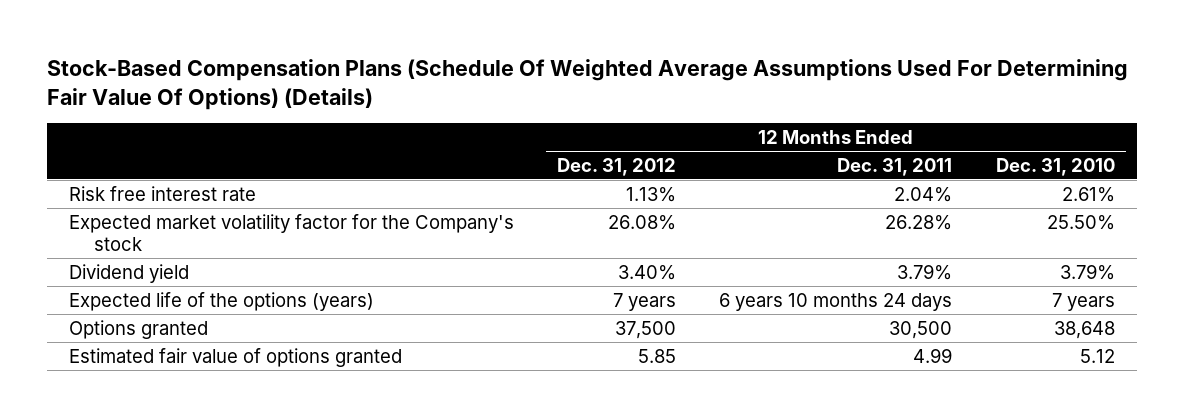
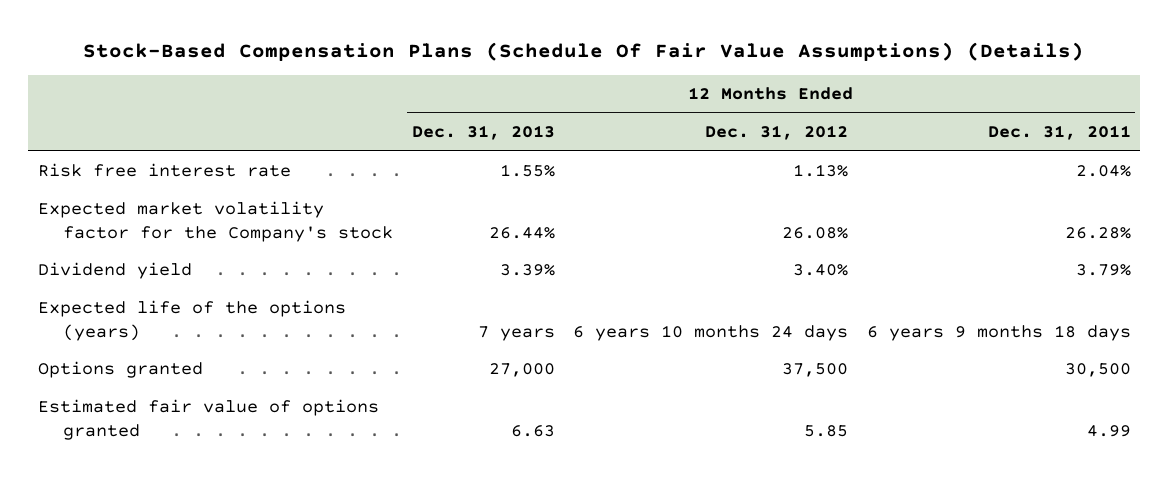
[46,58,1128,110] Stock-Based Compensation Plans (Schedule Of Weighted Average Assumptions Used For Determining Fair Value Of Options) (Details) -> [83,41,1085,61] Stock-Based Compensation Plans (Schedule Of Fair Value Assumptions) (Details)
[995,157,1115,176] Dec. 31, 2010 -> none
none -> [411,125,555,141] Dec. 31, 2013
[613,292,677,311] 7 years -> [573,325,849,342] 6 years 10 months 24 days
[719,292,953,311] 6 years 10 months 24 days -> [866,325,1131,342] 6 years 9 months 18 days

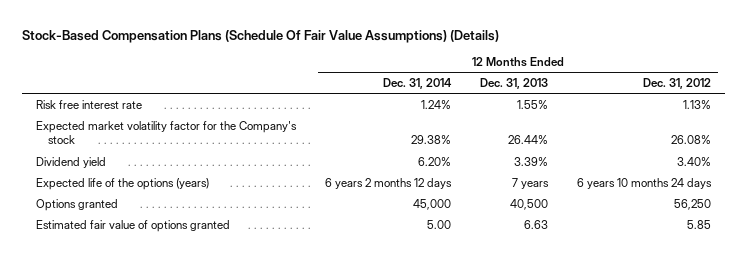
[987,125,1131,141] Dec. 31, 2011 -> none
none -> [383,77,453,89] Dec. 31, 2014
[488,363,555,378] 27,000 -> [510,198,549,210] 40,500
[782,363,849,378] 37,500 -> [674,198,712,210] 56,250

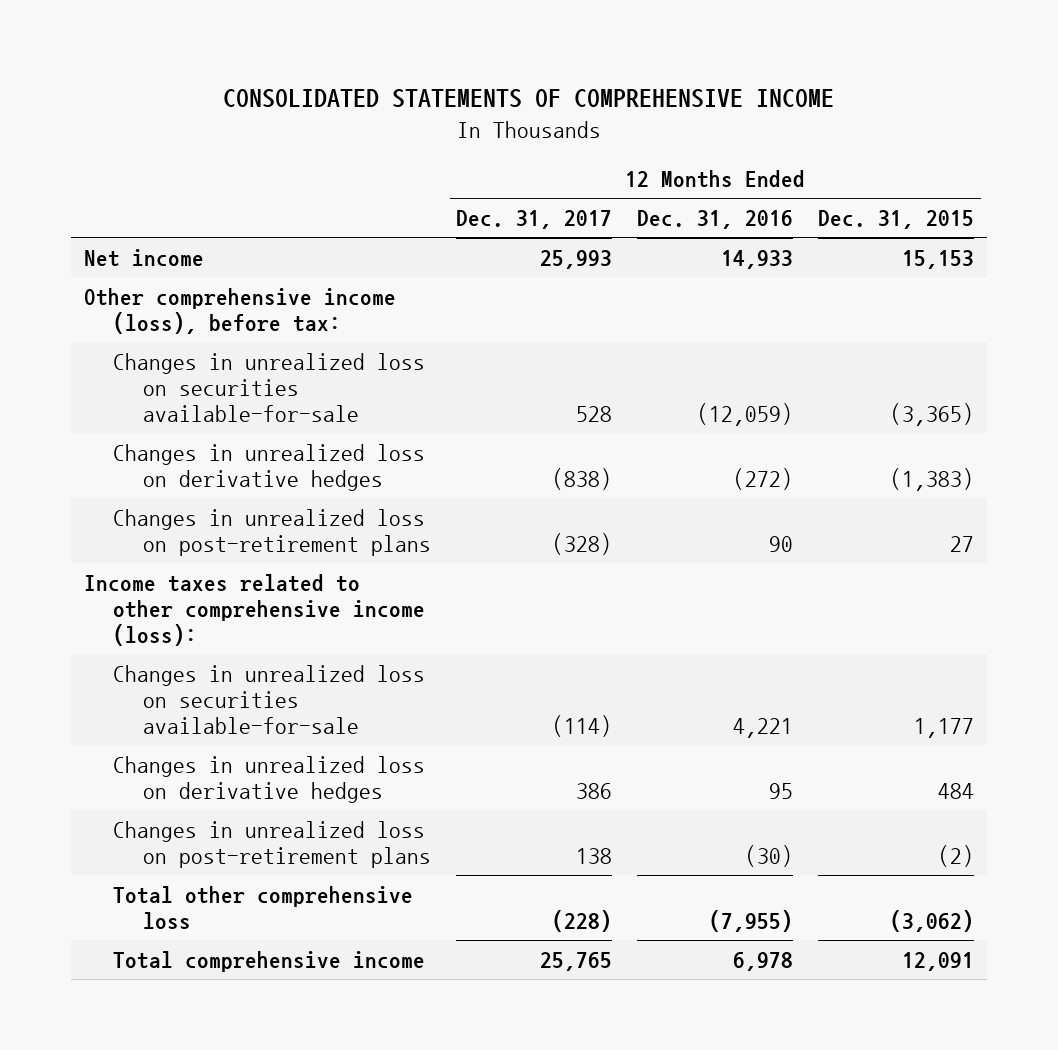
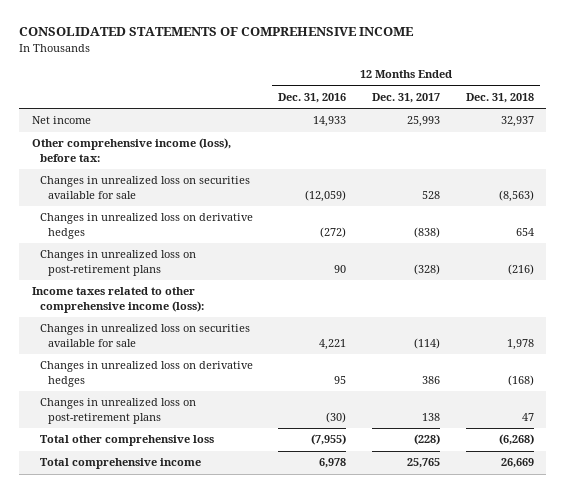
[818,209,975,229] Dec. 31, 2015 -> none
none -> [465,92,534,103] Dec. 31, 2018
[113,352,426,422] Changes in unrealized loss on securities available-for-sale -> [39,176,250,199] Changes in unrealized loss on securities available for sale
[113,664,426,734] Changes in unrealized loss on securities available-for-sale -> [39,324,250,347] Changes in unrealized loss on securities available for sale

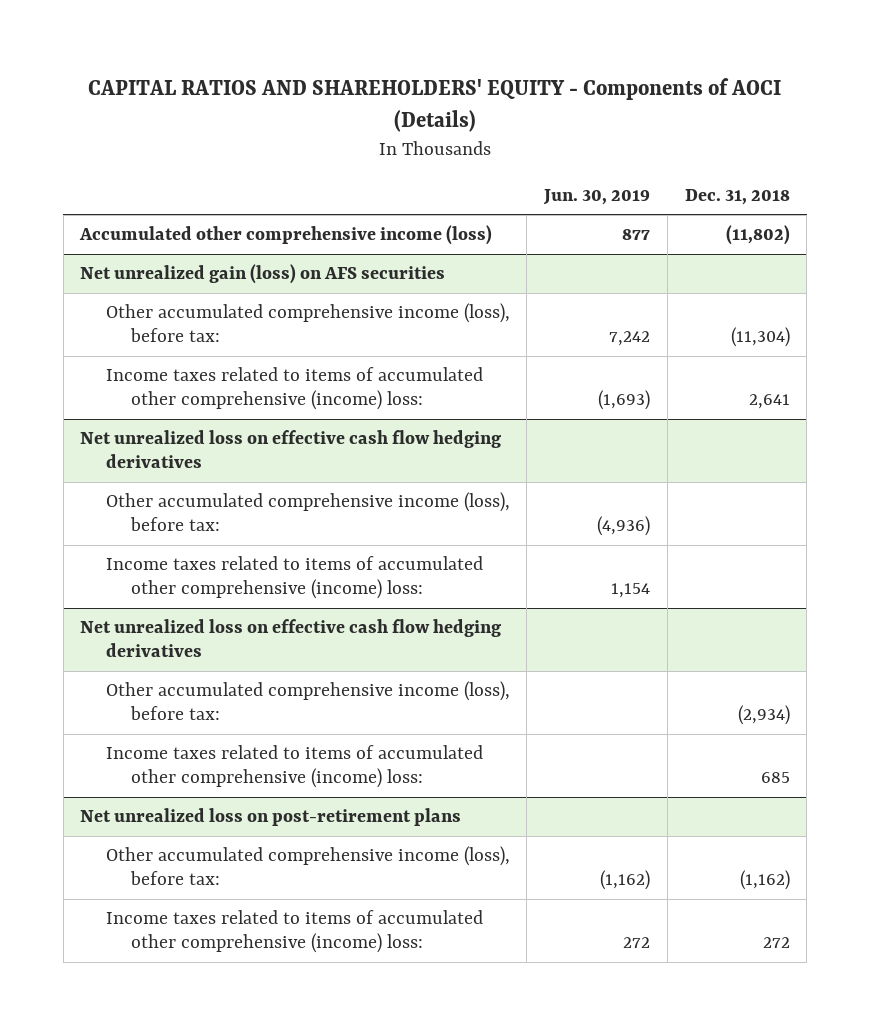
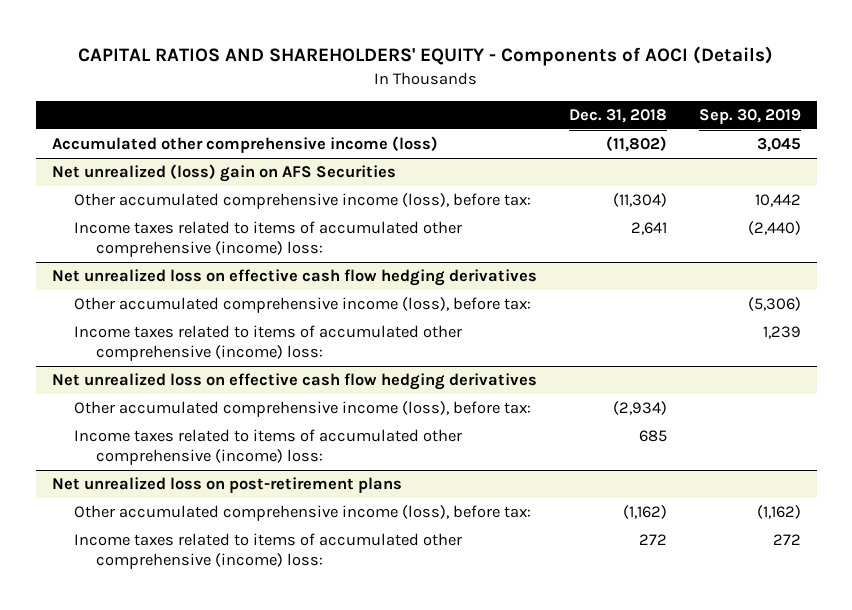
[543,188,651,205] Jun. 30, 2019 -> none
none -> [698,108,801,124] Sep. 30, 2019
[80,264,446,285] Net unrealized gain (loss) on AFS securities -> [51,164,396,183] Net unrealized (loss) gain on AFS Securities

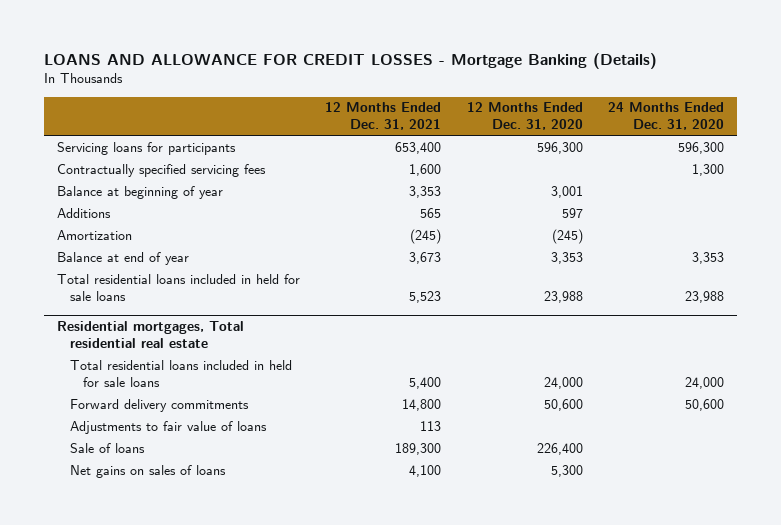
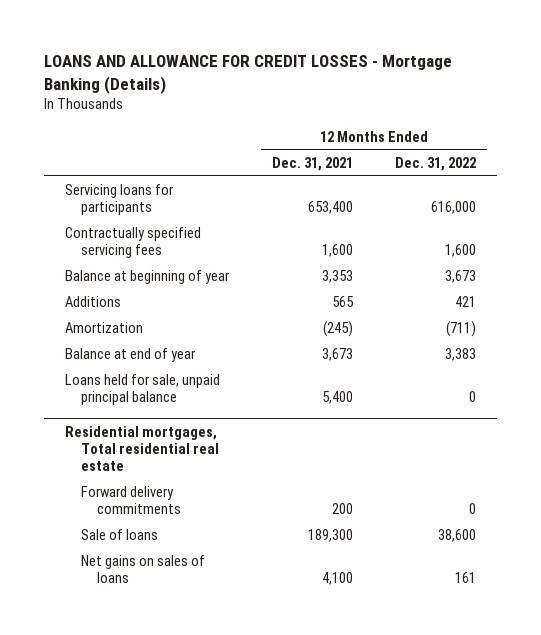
[466,102,583,131] 12 Months Ended Dec. 31, 2020 -> none
[608,102,725,131] 24 Months Ended Dec. 31, 2020 -> none
none -> [394,156,476,171] Dec. 31, 2022
[56,273,300,301] Total residential loans included in held for sale loans -> none
none -> [65,374,221,406] Loans held for sale, unpaid principal balance
[69,359,292,387] Total residential loans included in held for sale loans -> none
[69,420,267,434] Adjustments to fair value of loans -> none
[402,398,442,411] 14,800 -> [331,503,353,515] 200

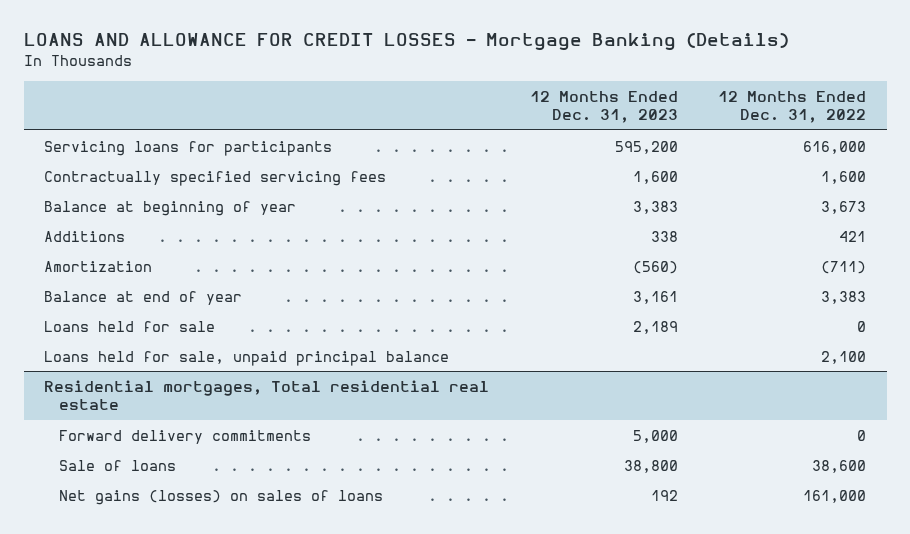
[271,156,353,171] Dec. 31, 2021 -> none
none -> [529,90,678,124] 12 Months Ended Dec. 31, 2023
none -> [43,320,215,332] Loans held for sale
[468,391,476,403] 0 -> [821,350,867,364] 2,100
[81,555,206,584] Net gains on sales of loans -> [59,489,384,505] Net gains (losses) on sales of loans
[454,572,476,584] 161 -> [803,489,867,503] 161,000

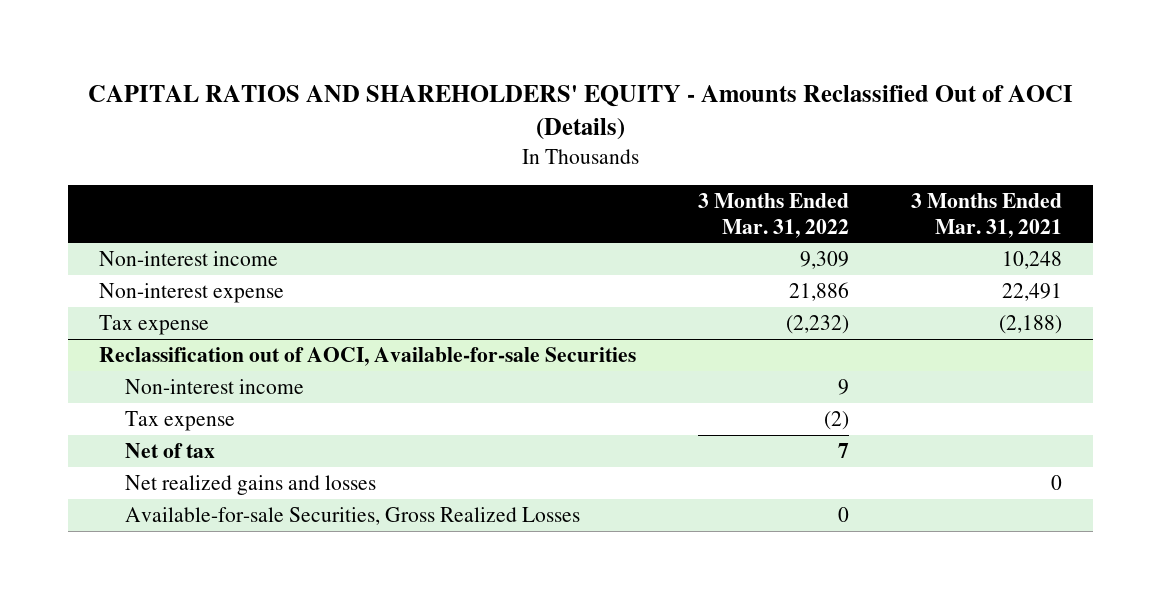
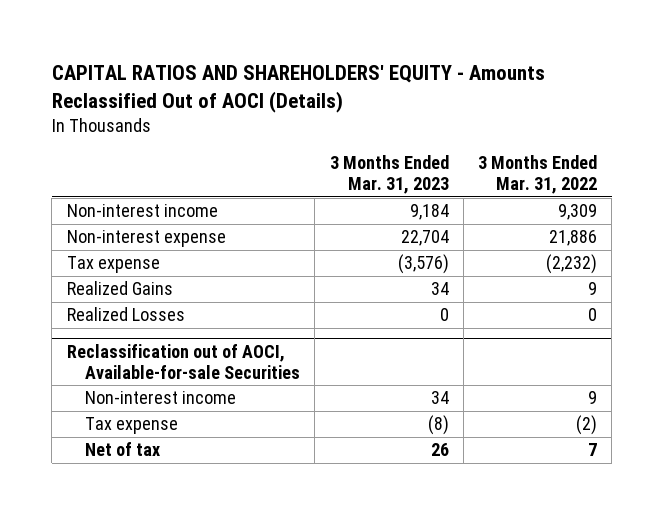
[910,192,1062,238] 3 Months Ended Mar. 31, 2021 -> none
none -> [329,155,449,195] 3 Months Ended Mar. 31, 2023
none -> [66,281,173,296] Realized Gains
none -> [66,307,185,322] Realized Losses
[124,474,376,495] Net realized gains and losses -> none
[124,506,580,525] Available-for-sale Securities, Gross Realized Losses -> none

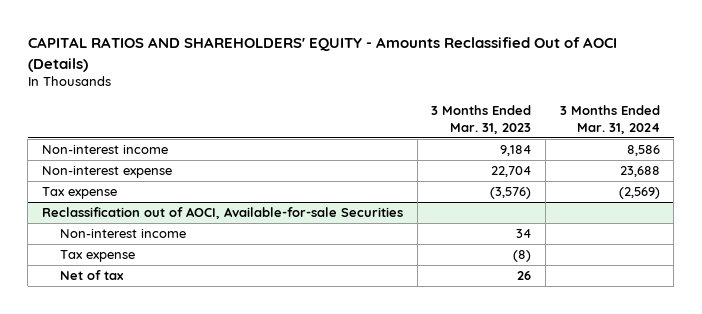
[478,155,598,195] 3 Months Ended Mar. 31, 2022 -> none
none -> [559,104,660,134] 3 Months Ended Mar. 31, 2024
[66,281,173,296] Realized Gains -> none
[66,307,185,322] Realized Losses -> none

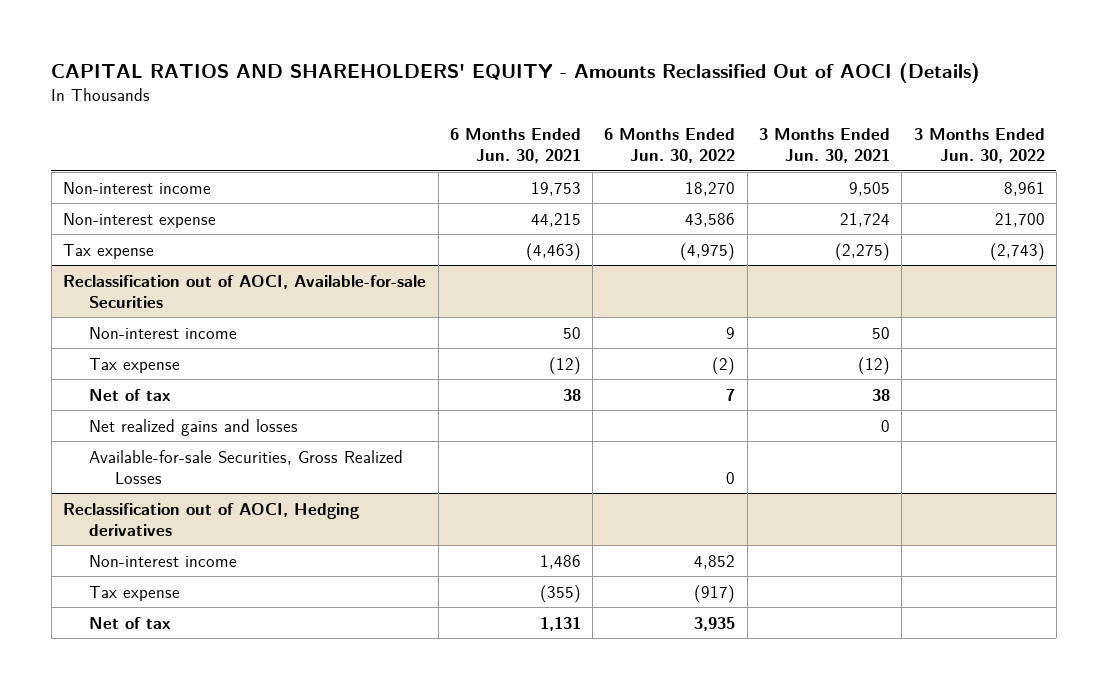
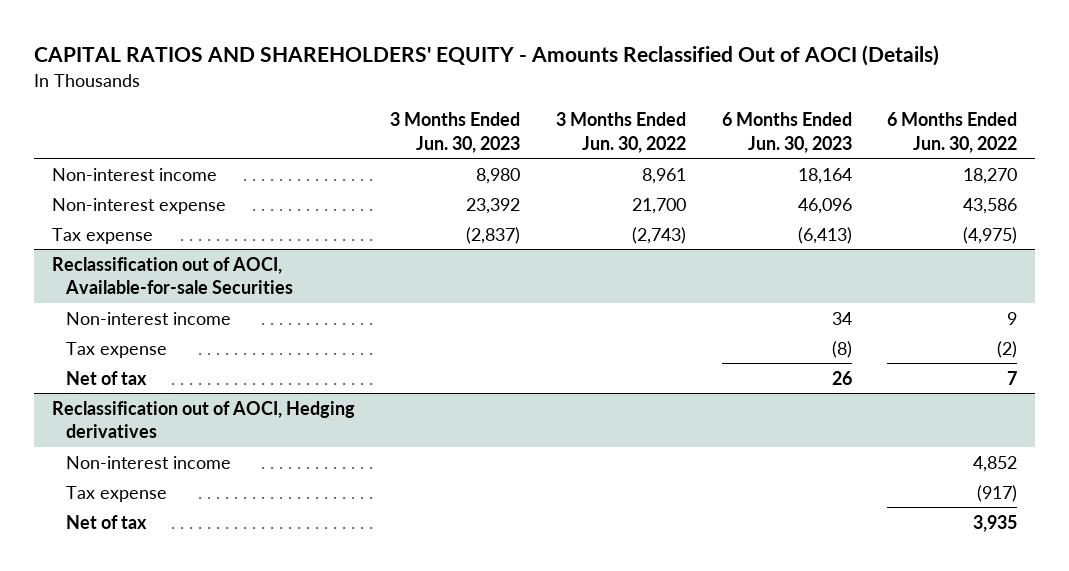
[449,127,581,164] 6 Months Ended Jun. 30, 2021 -> none
[759,127,891,164] 3 Months Ended Jun. 30, 2021 -> none
none -> [390,112,521,153] 3 Months Ended Jun. 30, 2023
none -> [721,112,852,153] 6 Months Ended Jun. 30, 2023
[89,418,299,436] Net realized gains and losses -> none
[89,449,404,484] Available-for-sale Securities, Gross Realized Losses -> none

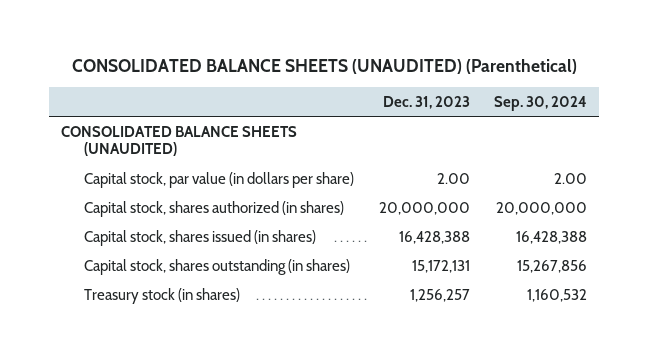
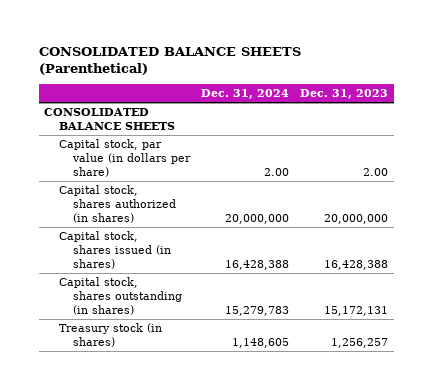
[71,59,577,75] CONSOLIDATED BALANCE SHEETS (UNAUDITED) (Parenthetical) -> [38,46,301,76] CONSOLIDATED BALANCE SHEETS (Parenthetical)
[493,96,587,112] Sep. 30, 2024 -> none
none -> [201,89,290,100] Dec. 31, 2024
[60,125,297,157] CONSOLIDATED BALANCE SHEETS (UNAUDITED) -> [44,108,175,131] CONSOLIDATED BALANCE SHEETS

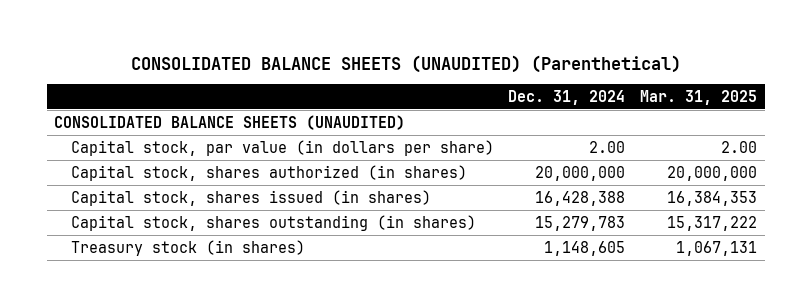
[38,46,301,76] CONSOLIDATED BALANCE SHEETS (Parenthetical) -> [130,54,681,73] CONSOLIDATED BALANCE SHEETS (UNAUDITED) (Parenthetical)
[300,89,389,100] Dec. 31, 2023 -> none
none -> [640,89,758,105] Mar. 31, 2025
[44,108,175,131] CONSOLIDATED BALANCE SHEETS -> [54,114,406,130] CONSOLIDATED BALANCE SHEETS (UNAUDITED)

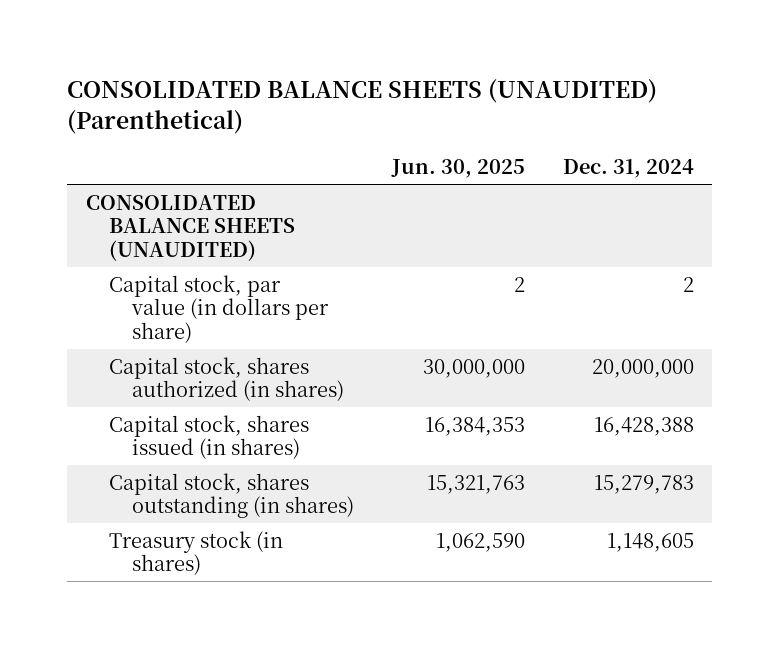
[640,89,758,105] Mar. 31, 2025 -> none
none -> [391,159,526,179] Jun. 30, 2025
[589,140,626,153] 2.00 -> [682,276,694,292] 2

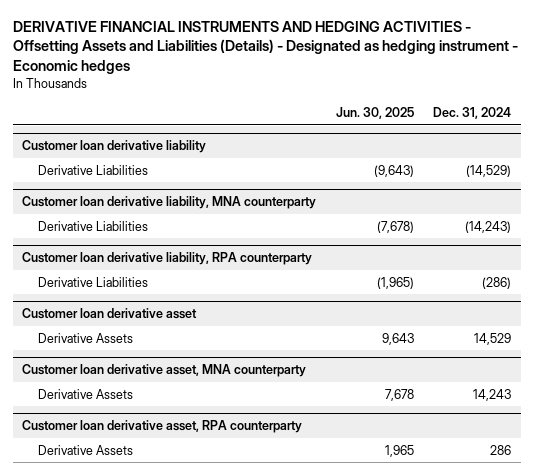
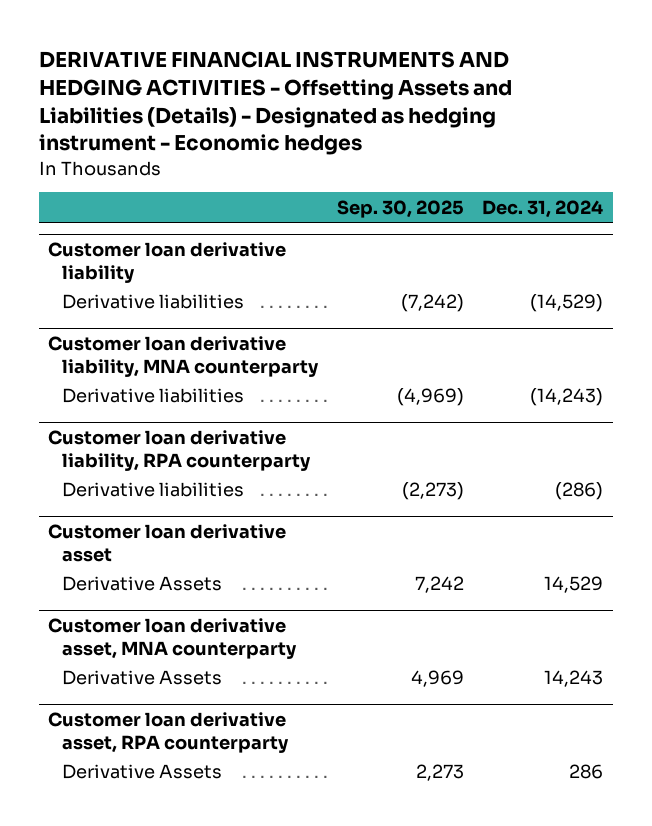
[335,107,414,120] Jun. 30, 2025 -> none
none -> [336,199,464,218] Sep. 30, 2025
[38,164,149,175] Derivative Liabilities -> [62,294,245,310] Derivative liabilities
[38,220,149,231] Derivative Liabilities -> [62,388,245,404] Derivative liabilities
[38,276,149,287] Derivative Liabilities -> [62,482,245,498] Derivative liabilities

